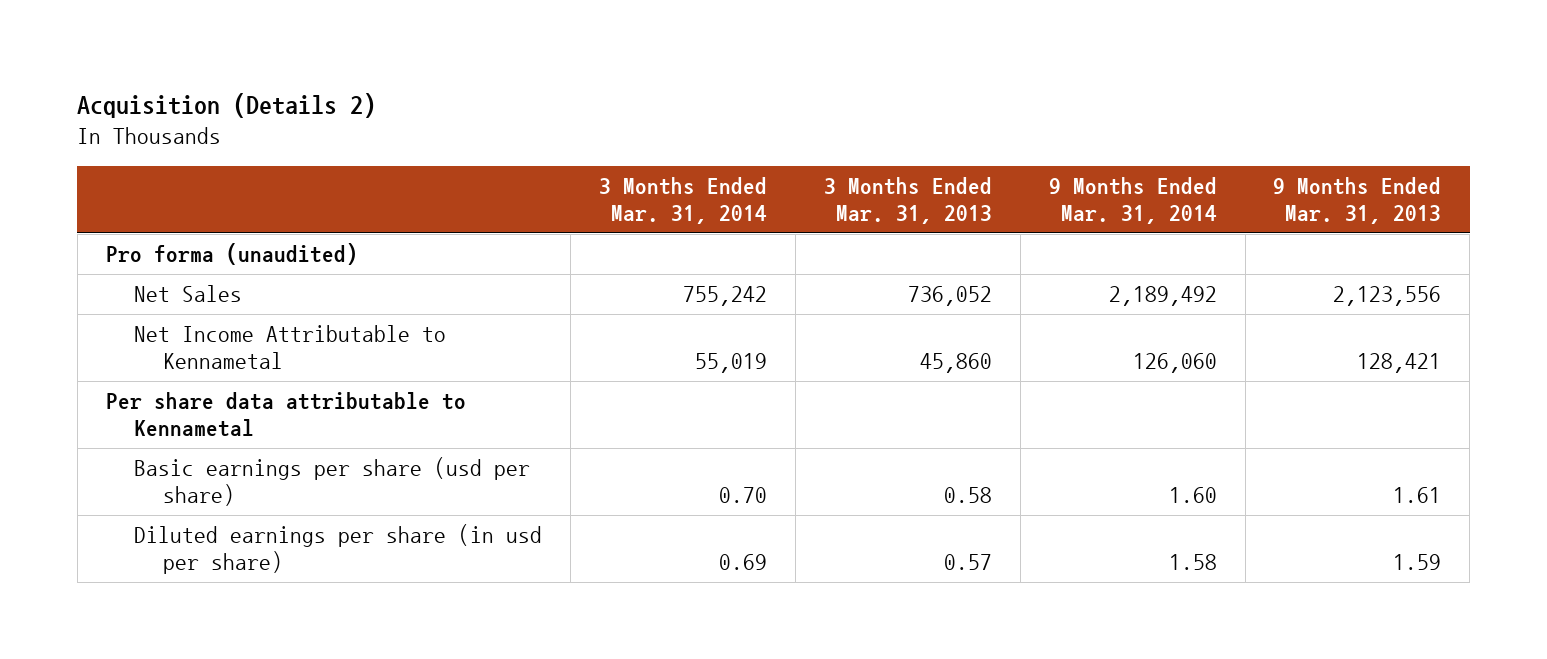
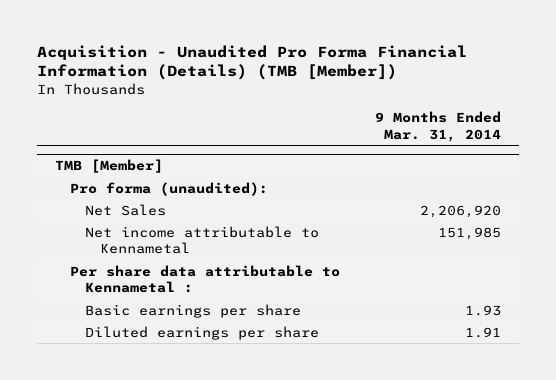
[77,92,377,118] Acquisition (Details 2) -> [36,44,467,81] Acquisition - Unaudited Pro Forma Financial Information (Details) (TMB [Member])
[599,177,768,224] 3 Months Ended Mar. 31, 2014 -> none
[823,177,992,224] 3 Months Ended Mar. 31, 2013 -> none
[1273,177,1442,224] 9 Months Ended Mar. 31, 2013 -> none
none -> [54,158,163,173] TMB [Member]
[105,243,358,266] Pro forma (unaudited) -> [69,181,268,196] Pro forma (unaudited):
[1108,286,1217,307] 2,189,492 -> [420,204,502,218] 2,206,920
[134,325,447,369] Net Income Attributable to Kennametal -> [84,225,319,255] Net income attributable to Kennametal
[1132,352,1217,373] 126,060 -> [438,226,502,240] 151,985
[105,392,466,437] Per share data attributable to Kennametal -> [69,264,340,294] Per share data attributable to Kennametal :
[134,457,531,506] Basic earnings per share (usd per share) -> [84,303,301,318] Basic earnings per share
[1168,486,1217,503] 1.60 -> [465,304,502,316] 1.93
[134,524,543,574] Diluted earnings per share (in usd per share) -> [84,325,319,340] Diluted earnings per share
[1168,553,1217,570] 1.58 -> [465,326,502,338] 1.91

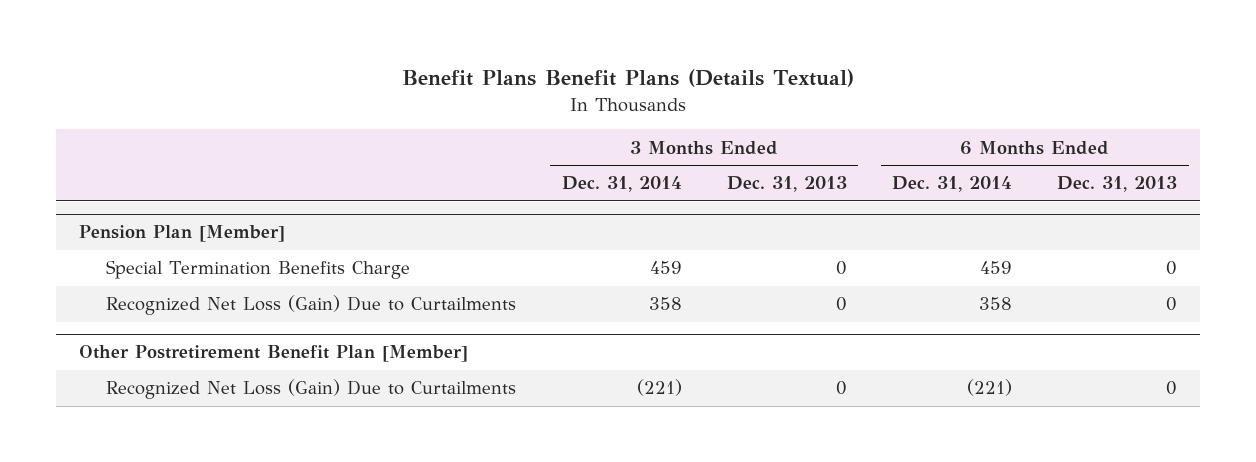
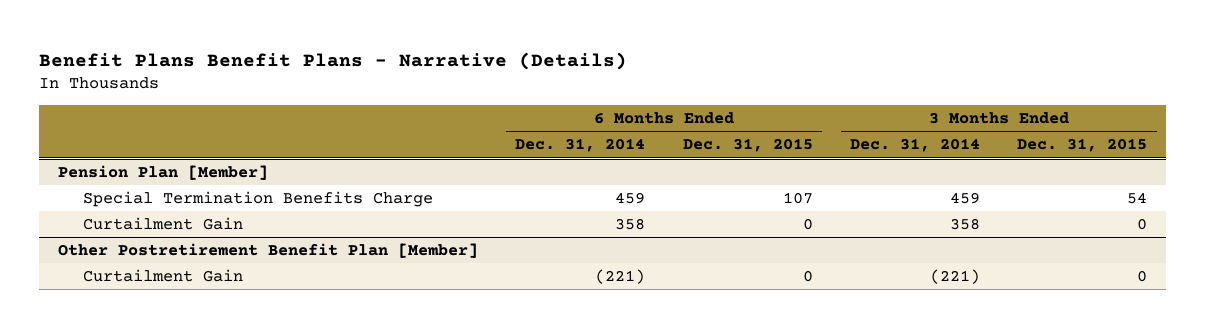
[402,69,855,88] Benefit Plans Benefit Plans (Details Textual) -> [39,51,628,70] Benefit Plans Benefit Plans - Narrative (Details)
[726,176,847,193] Dec. 31, 2013 -> none
[1057,176,1178,193] Dec. 31, 2013 -> none
none -> [682,138,813,153] Dec. 31, 2015
none -> [1017,138,1148,153] Dec. 31, 2015
[106,295,517,316] Recognized Net Loss (Gain) Due to Curtailments -> [83,217,244,231] Curtailment Gain
[106,379,517,400] Recognized Net Loss (Gain) Due to Curtailments -> [83,269,244,283] Curtailment Gain

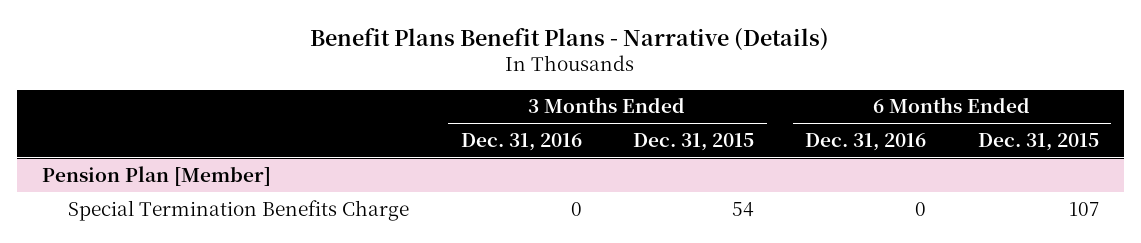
[515,138,646,153] Dec. 31, 2014 -> none
[849,138,980,153] Dec. 31, 2014 -> none
none -> [460,132,582,151] Dec. 31, 2016
none -> [805,132,927,151] Dec. 31, 2016
[83,217,244,231] Curtailment Gain -> none
[58,243,479,259] Other Postretirement Benefit Plan [Member] -> none
[83,269,244,283] Curtailment Gain -> none

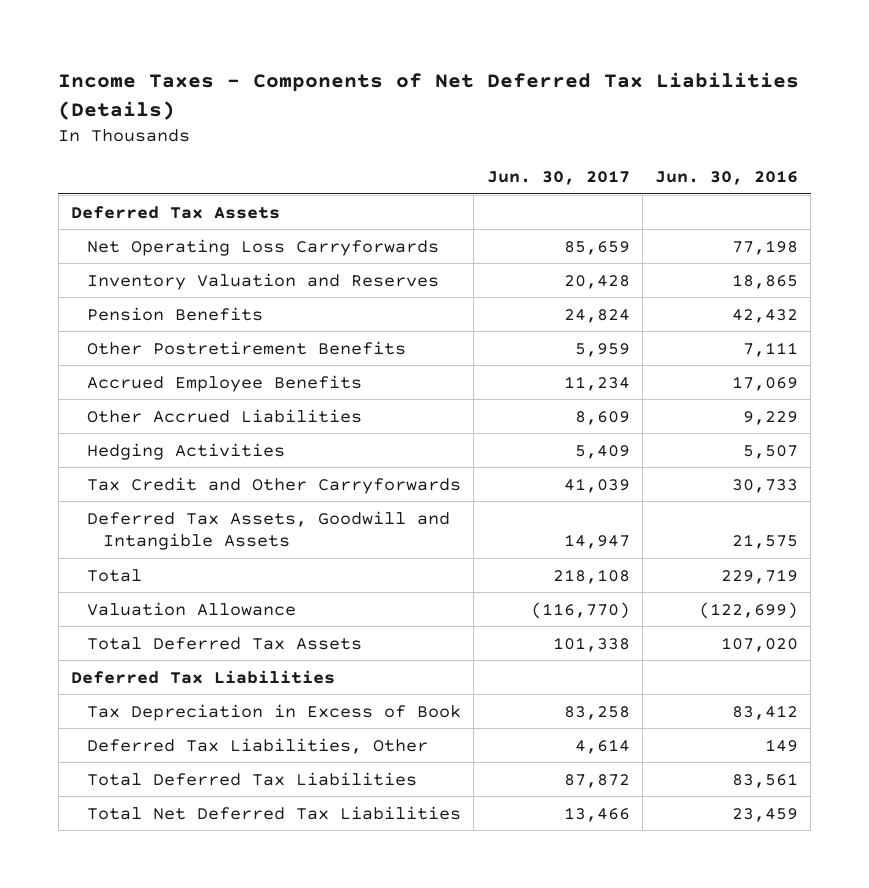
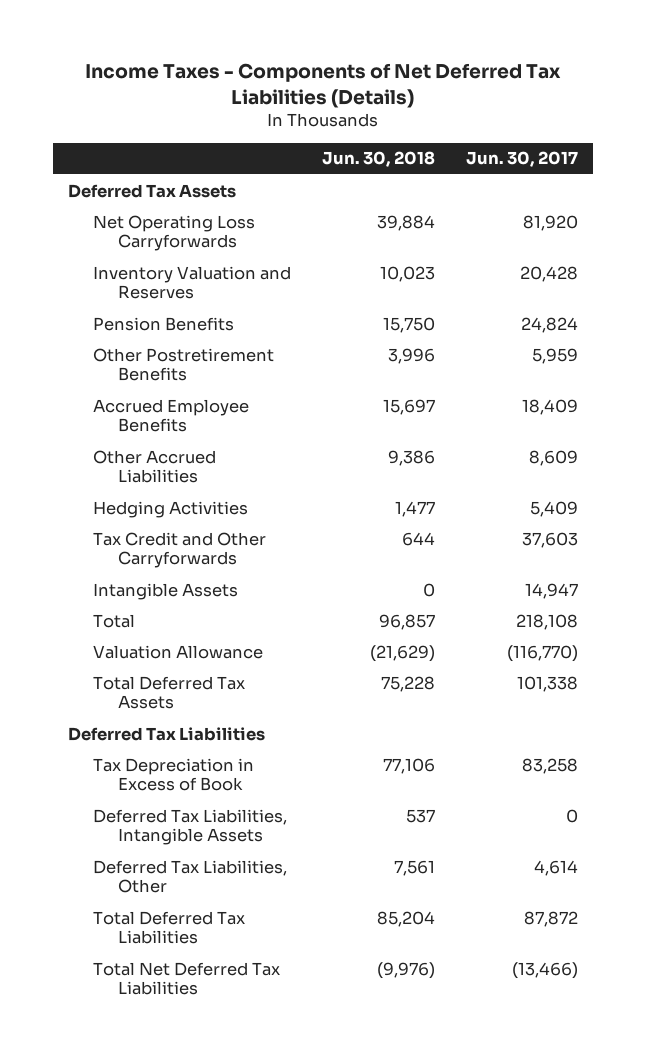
[655,169,799,185] Jun. 30, 2016 -> none
none -> [321,151,435,168] Jun. 30, 2018
[563,240,630,255] 85,659 -> [522,214,578,231] 81,920
[563,375,630,391] 11,234 -> [521,398,578,415] 18,409
[563,477,630,493] 41,039 -> [521,531,578,548] 37,603
[87,510,451,551] Deferred Tax Assets, Goodwill and Intangible Assets -> [92,582,238,600] Intangible Assets
none -> [92,808,287,846] Deferred Tax Liabilities, Intangible Assets
[563,806,630,822] 13,466 -> [511,961,578,979] (13,466)

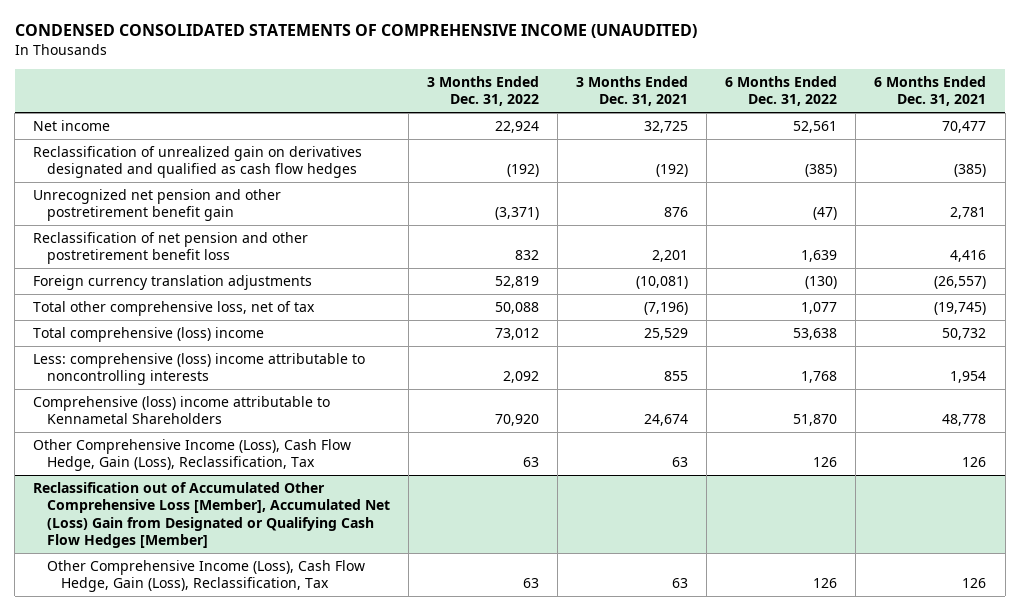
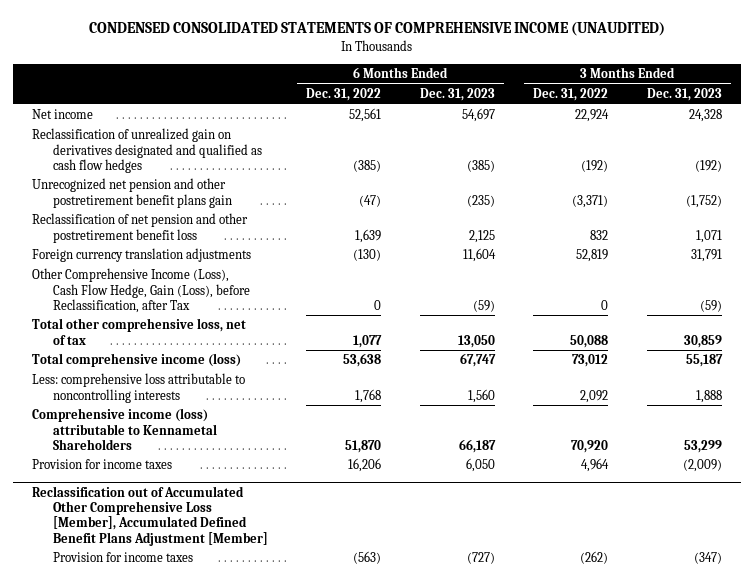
[576,75,689,107] 3 Months Ended Dec. 31, 2021 -> none
[874,75,987,107] 6 Months Ended Dec. 31, 2021 -> none
none -> [419,88,495,102] Dec. 31, 2023
none -> [646,88,722,102] Dec. 31, 2023
[33,189,282,222] Unrecognized net pension and other postretirement benefit gain -> [31,178,232,208] Unrecognized net pension and other postretirement benefit plans gain
none -> [31,268,250,313] Other Comprehensive Income (Loss), Cash Flow Hedge, Gain (Loss), before Reclassification, after Tax
[33,439,352,472] Other Comprehensive Income (Loss), Cash Flow Hedge, Gain (Loss), Reclassification, Tax -> none
[33,482,391,549] Reclassification out of Accumulated Other Comprehensive Loss [Member], Accumulated Net (Loss) Gain from Designated or Qualifying Cash Flow Hedges [Member] -> none
[47,560,366,593] Other Comprehensive Income (Loss), Cash Flow Hedge, Gain (Loss), Reclassification, Tax -> none
[33,327,265,343] Total comprehensive (loss) income -> [31,353,241,368] Total comprehensive income (loss)
[33,353,366,386] Less: comprehensive (loss) income attributable to noncontrolling interests -> [31,373,245,403] Less: comprehensive loss attributable to noncontrolling interests
[33,396,331,425] Comprehensive (loss) income attributable to Kennametal Shareholders -> [31,408,217,450] Comprehensive income (loss) attributable to Kennametal Shareholders
none -> [31,459,172,470] Provision for income taxes
none -> [31,486,268,546] Reclassification out of Accumulated Other Comprehensive Loss [Member], Accumulated Defined Benefit Plans Adjustment [Member]
none -> [52,552,193,563] Provision for income taxes

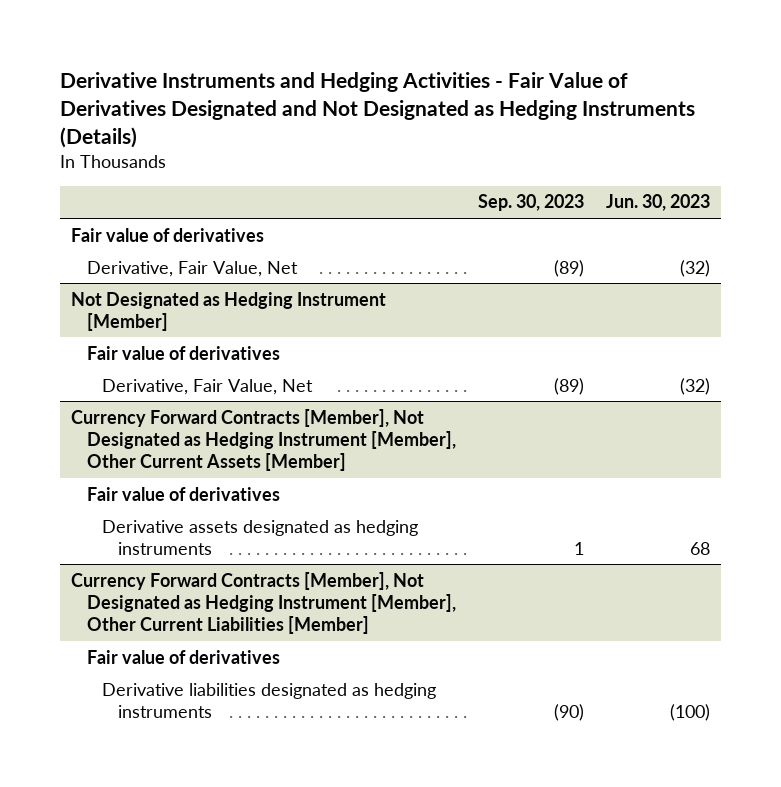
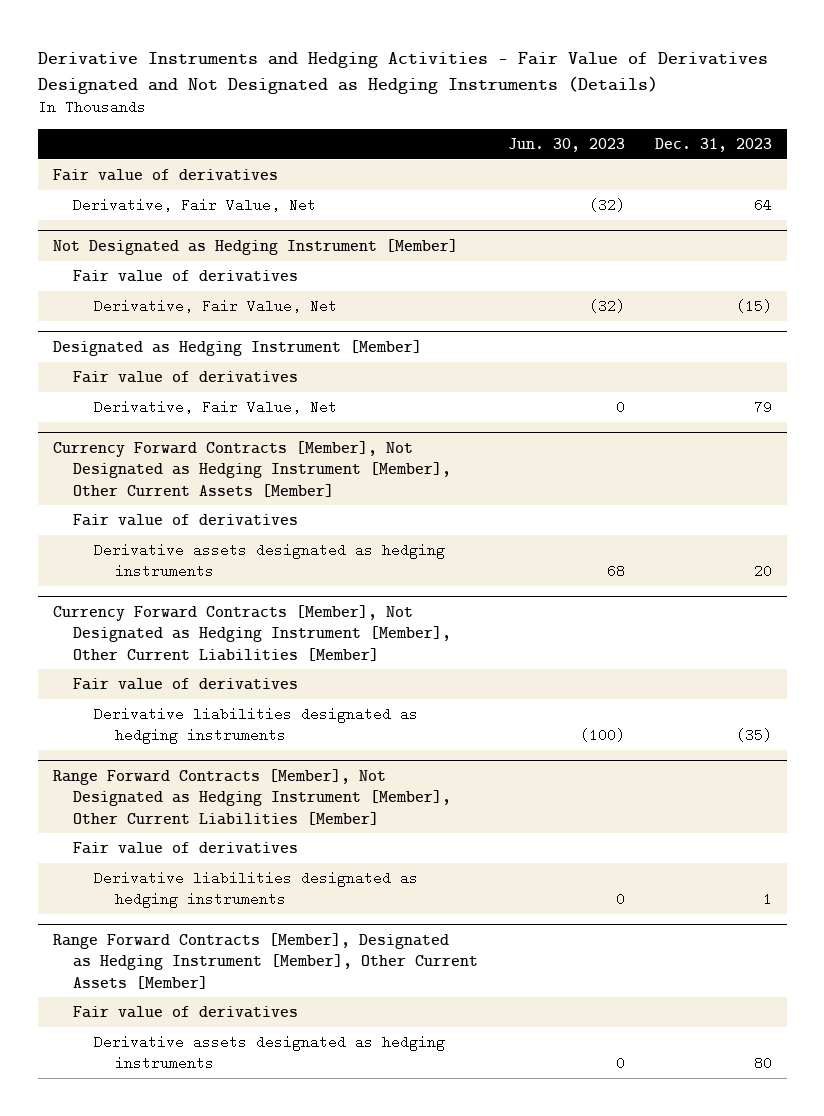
[477,194,584,212] Sep. 30, 2023 -> none
none -> [654,137,772,152] Dec. 31, 2023
none -> [52,339,422,356] Designated as Hedging Instrument [Member]
none -> [73,371,299,384] Fair value of derivatives
none -> [94,400,338,415] Derivative, Fair Value, Net
none -> [52,768,452,825] Range Forward Contracts [Member], Not Designated as Hedging Instrument [Member], Other Current Liabilities [Member]
none -> [73,842,299,855] Fair value of derivatives
none -> [94,871,419,909] Derivative liabilities designated as hedging instruments
none -> [52,932,479,989] Range Forward Contracts [Member], Designated as Hedging Instrument [Member], Other Current Assets [Member]
none -> [73,1006,299,1019] Fair value of derivatives
none -> [94,1035,446,1071] Derivative assets designated as hedging instruments

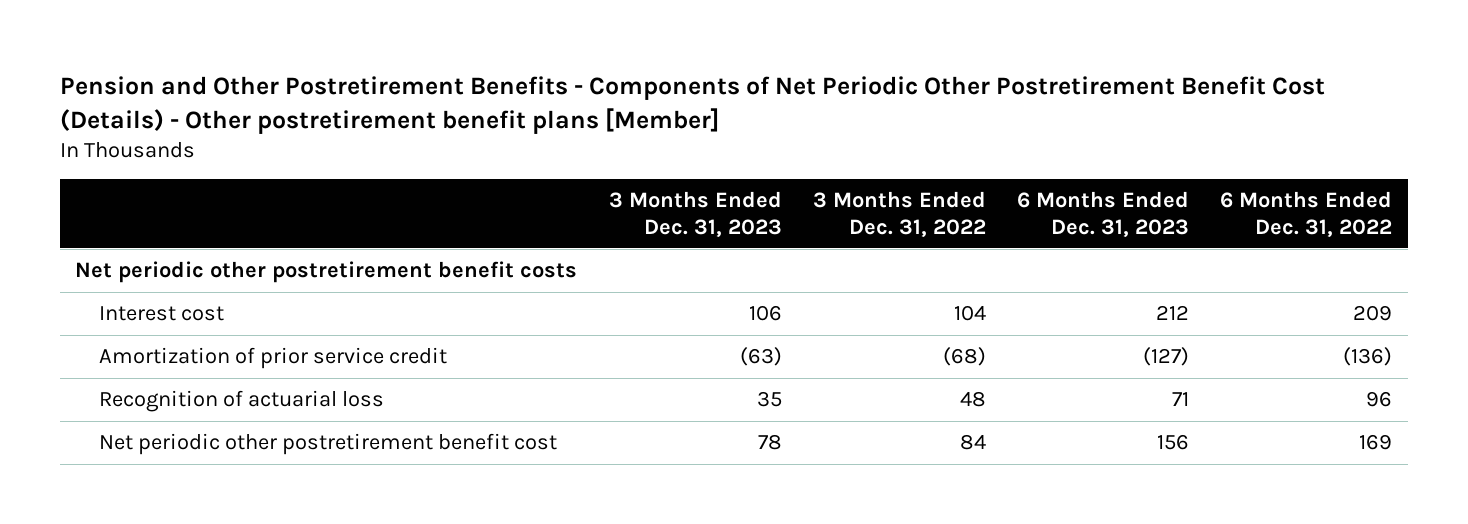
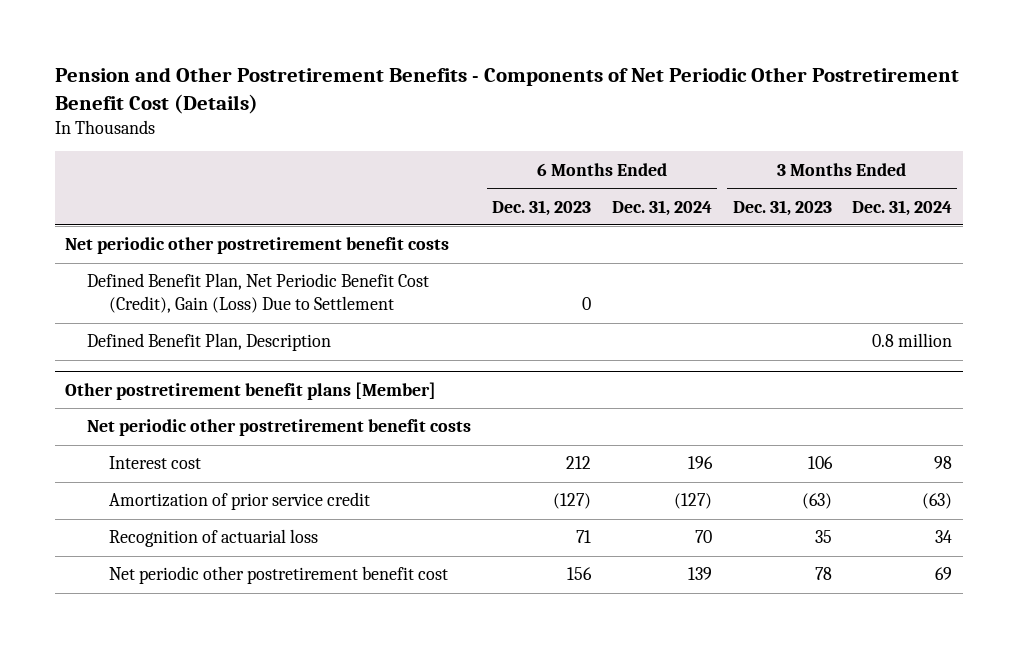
[59,75,1325,134] Pension and Other Postretirement Benefits - Components of Net Periodic Other Postretirement Benefit Cost (Details) - Other postretirement benefit plans [Member] -> [54,67,959,114] Pension and Other Postretirement Benefits - Components of Net Periodic Other Postretirement Benefit Cost (Details)
[812,191,986,237] 3 Months Ended Dec. 31, 2022 -> none
[1220,191,1393,237] 6 Months Ended Dec. 31, 2022 -> none
none -> [611,199,712,216] Dec. 31, 2024
none -> [852,199,953,216] Dec. 31, 2024
none -> [87,273,430,314] Defined Benefit Plan, Net Periodic Benefit Cost (Credit), Gain (Loss) Due to Settlement
none -> [87,333,332,352] Defined Benefit Plan, Description
none -> [65,381,437,400] Other postretirement benefit plans [Member]
none -> [87,419,472,437] Net periodic other postretirement benefit costs

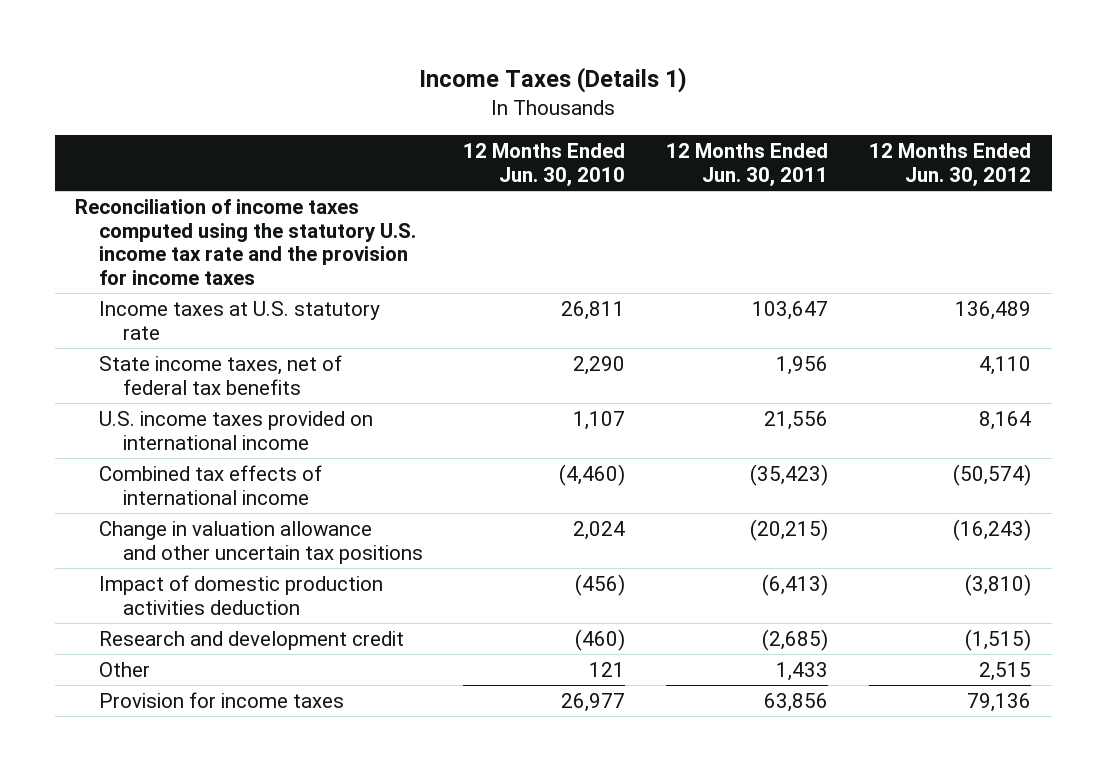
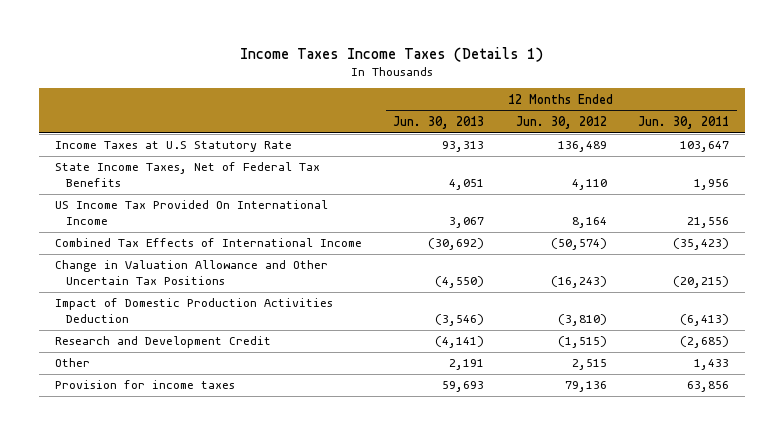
[419,67,688,94] Income Taxes (Details 1) -> [240,46,544,62] Income Taxes Income Taxes (Details 1)
[463,143,626,188] 12 Months Ended Jun. 30, 2010 -> none
none -> [393,116,485,130] Jun. 30, 2013
[75,198,417,286] Reconciliation of income taxes computed using the statutory U.S. income tax rate and the provision for income taxes -> none
[99,300,381,340] Income taxes at U.S. statutory rate -> [55,141,293,153] Income Taxes at U.S Statutory Rate
[99,354,343,395] State income taxes, net of federal tax benefits -> [55,162,321,187] State Income Taxes, Net of Federal Tax Benefits
[99,410,374,450] U.S. income taxes provided on international income -> [55,200,329,225] US Income Tax Provided On International Income
[99,464,323,505] Combined tax effects of international income -> [55,238,363,248] Combined Tax Effects of International Income
[99,520,423,564] Change in valuation allowance and other uncertain tax positions -> [55,260,329,285] Change in Valuation Allowance and Other Uncertain Tax Positions
[99,574,384,615] Impact of domestic production activities deduction -> [55,298,334,323] Impact of Domestic Production Activities Deduction
[99,630,405,650] Research and development credit -> [55,336,272,349] Research and Development Credit

